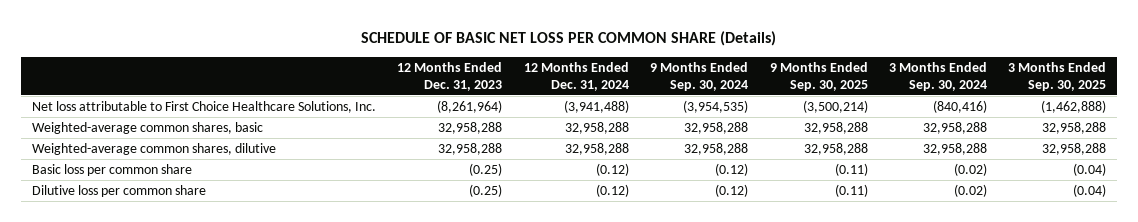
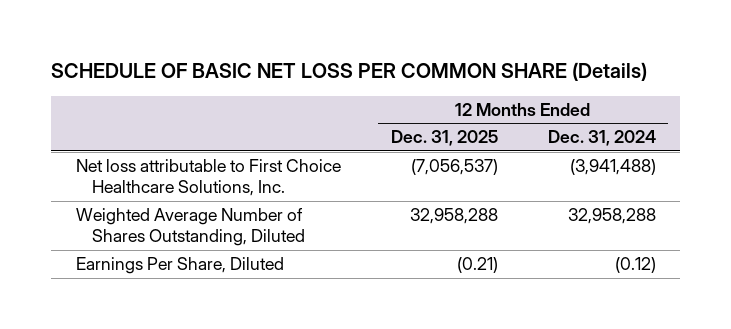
[397,62,503,91] 12 Months Ended Dec. 31, 2023 -> none
[650,62,749,91] 9 Months Ended Sep. 30, 2024 -> none
[769,62,868,91] 9 Months Ended Sep. 30, 2025 -> none
[888,62,987,91] 3 Months Ended Sep. 30, 2024 -> none
[1008,62,1107,91] 3 Months Ended Sep. 30, 2025 -> none
none -> [390,130,498,147] Dec. 31, 2025
[31,121,263,134] Weighted-average common shares, basic -> none
[31,163,192,176] Basic loss per common share -> none
[31,142,276,155] Weighted-average common shares, dilutive -> [75,208,306,247] Weighted Average Number of Shares Outstanding, Diluted
[31,184,206,197] Dilutive loss per common share -> [75,257,284,275] Earnings Per Share, Diluted

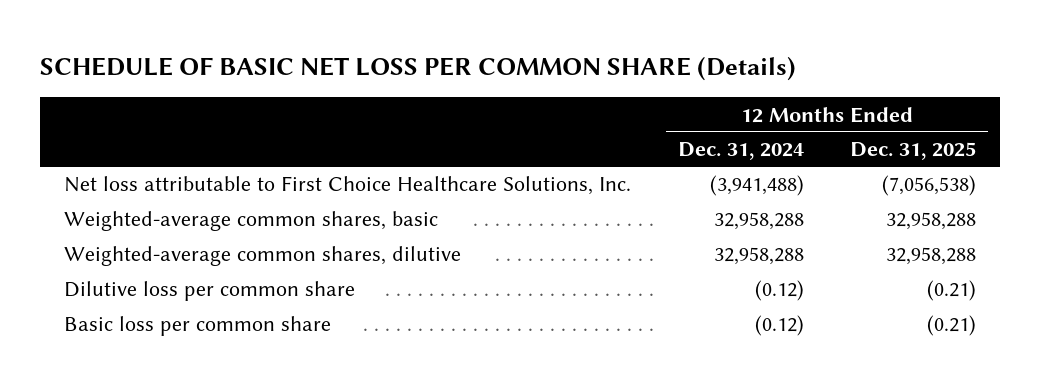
[410,159,498,176] (7,056,537) -> [882,175,977,197] (7,056,538)
none -> [63,211,438,232] Weighted-average common shares, basic
[75,208,306,247] Weighted Average Number of Shares Outstanding, Diluted -> [63,246,461,267] Weighted-average common shares, dilutive
[75,257,284,275] Earnings Per Share, Diluted -> [63,281,355,302] Dilutive loss per common share
none -> [63,316,331,337] Basic loss per common share

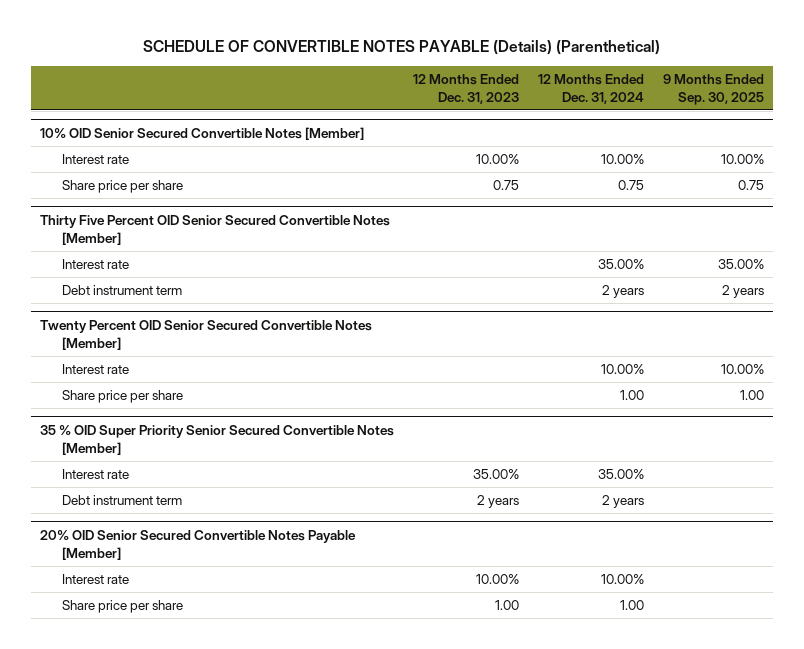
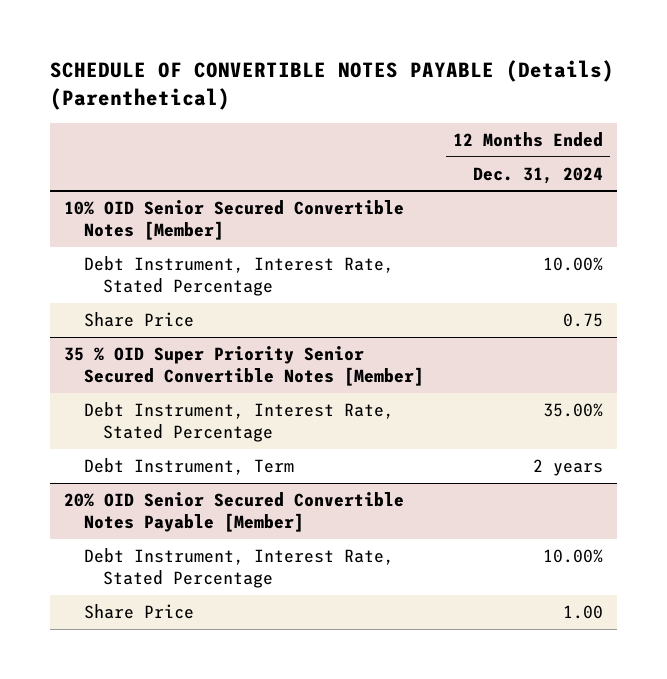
[413,74,520,104] 12 Months Ended Dec. 31, 2023 -> none
[662,74,764,105] 9 Months Ended Sep. 30, 2025 -> none
[40,215,391,245] Thirty Five Percent OID Senior Secured Convertible Notes [Member] -> none
[61,259,129,270] Interest rate -> none
[61,285,182,296] Debt instrument term -> none
[40,320,373,350] Twenty Percent OID Senior Secured Convertible Notes [Member] -> none
[61,364,129,375] Interest rate -> none
[61,390,183,404] Share price per share -> none
[61,154,129,165] Interest rate -> [83,256,394,297] Debt Instrument, Interest Rate, Stated Percentage
[61,180,183,194] Share price per share -> [83,312,194,328] Share Price
[61,469,129,480] Interest rate -> [83,402,394,443] Debt Instrument, Interest Rate, Stated Percentage
[61,495,182,506] Debt instrument term -> [83,458,294,476] Debt Instrument, Term
[61,574,129,585] Interest rate -> [83,548,394,589] Debt Instrument, Interest Rate, Stated Percentage
[61,600,183,614] Share price per share -> [83,604,194,620] Share Price

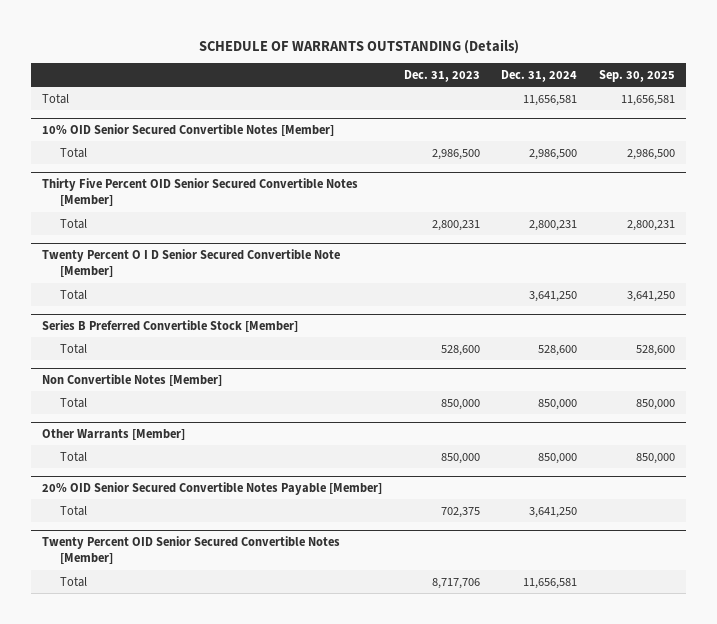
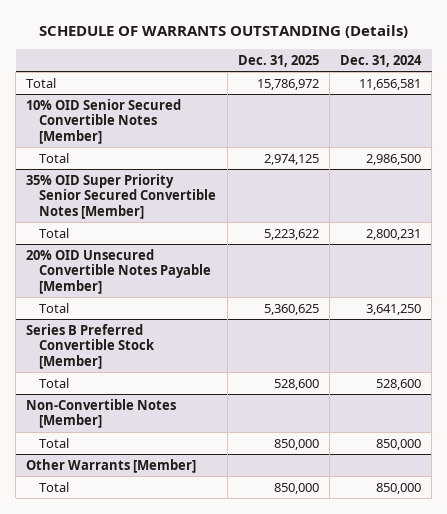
[403,69,480,82] Dec. 31, 2023 -> none
[599,69,676,82] Sep. 30, 2025 -> none
none -> [237,55,319,68] Dec. 31, 2025
[41,177,358,207] Thirty Five Percent OID Senior Secured Convertible Notes [Member] -> [26,173,217,219] 35% OID Super Priority Senior Secured Convertible Notes [Member]
[41,248,340,278] Twenty Percent O I D Senior Secured Convertible Note [Member] -> [26,248,212,294] 20% OID Unsecured Convertible Notes Payable [Member]
[41,373,222,386] Non Convertible Notes [Member] -> [26,398,177,429] Non-Convertible Notes [Member]
[41,481,382,495] 20% OID Senior Secured Convertible Notes Payable [Member] -> none
[60,505,88,516] Total -> none
[41,535,340,565] Twenty Percent OID Senior Secured Convertible Notes [Member] -> none
[60,576,88,587] Total -> none

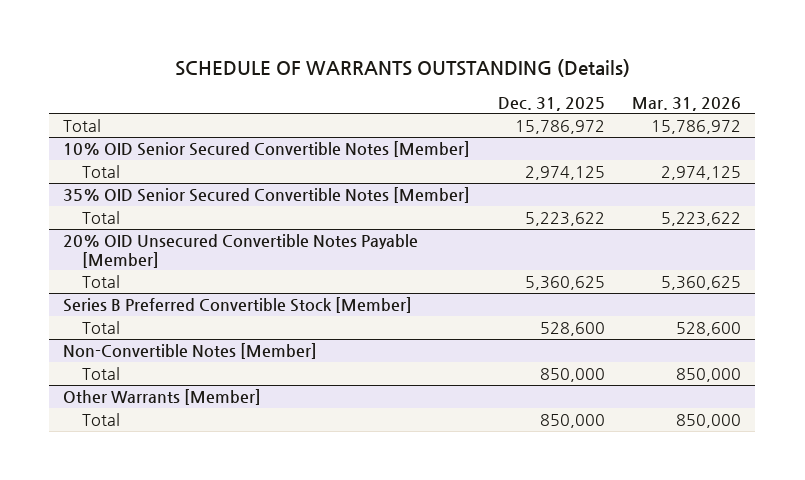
[340,55,423,68] Dec. 31, 2024 -> none
none -> [632,96,742,111] Mar. 31, 2026
[26,173,217,219] 35% OID Super Priority Senior Secured Convertible Notes [Member] -> [63,186,471,203] 35% OID Senior Secured Convertible Notes [Member]

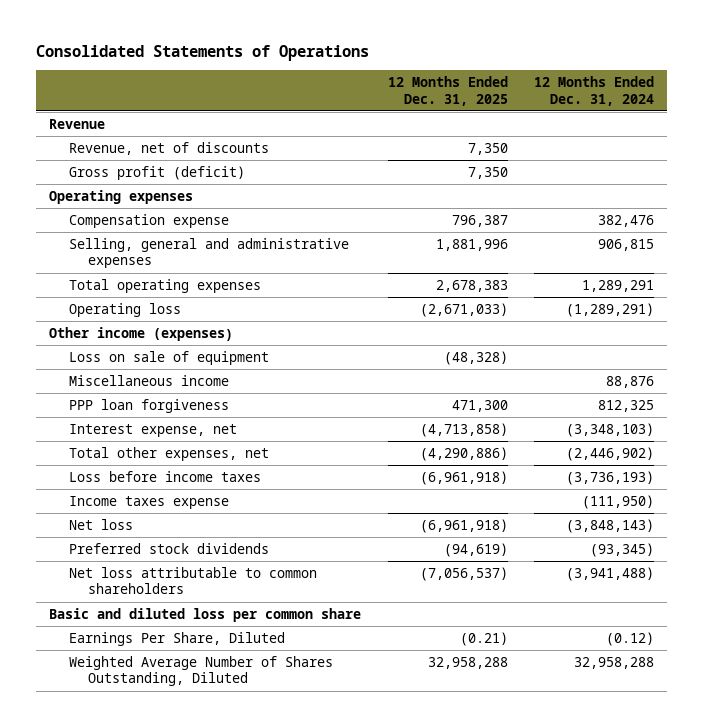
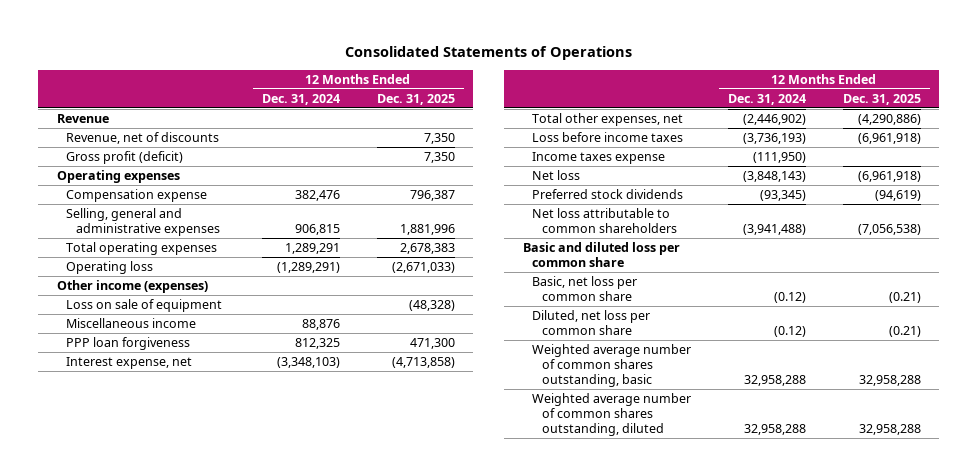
[419,566,508,581] (7,056,537) -> [857,224,921,236] (7,056,538)
none -> [532,275,638,302] Basic, net loss per common share
[68,631,285,646] Earnings Per Share, Diluted -> [532,309,651,336] Diluted, net loss per common share
none -> [532,343,692,388] Weighted average number of common shares outstanding, basic
[68,655,333,687] Weighted Average Number of Shares Outstanding, Diluted -> [532,392,692,437] Weighted average number of common shares outstanding, diluted

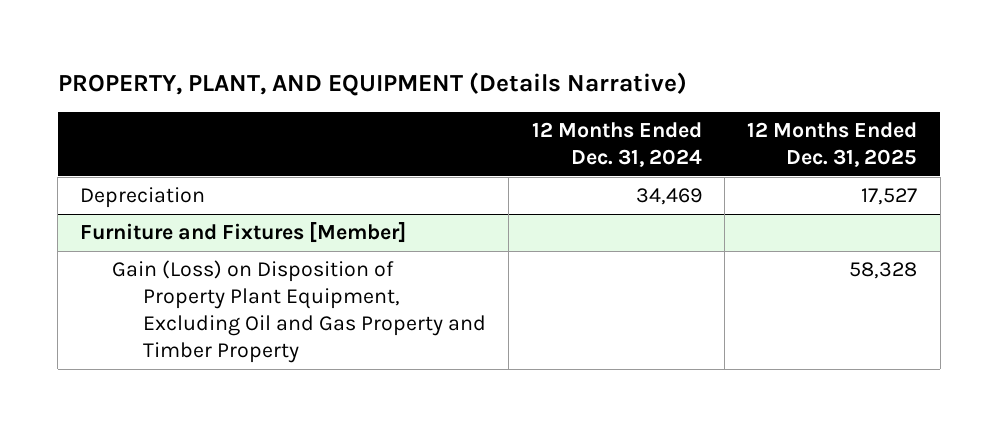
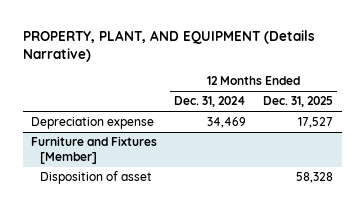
[80,187,206,209] Depreciation -> [31,117,155,130] Depreciation expense
[111,260,487,363] Gain (Loss) on Disposition of Property Plant Equipment, Excluding Oil and Gas Property and Timber Property -> [40,171,153,185] Disposition of asset

